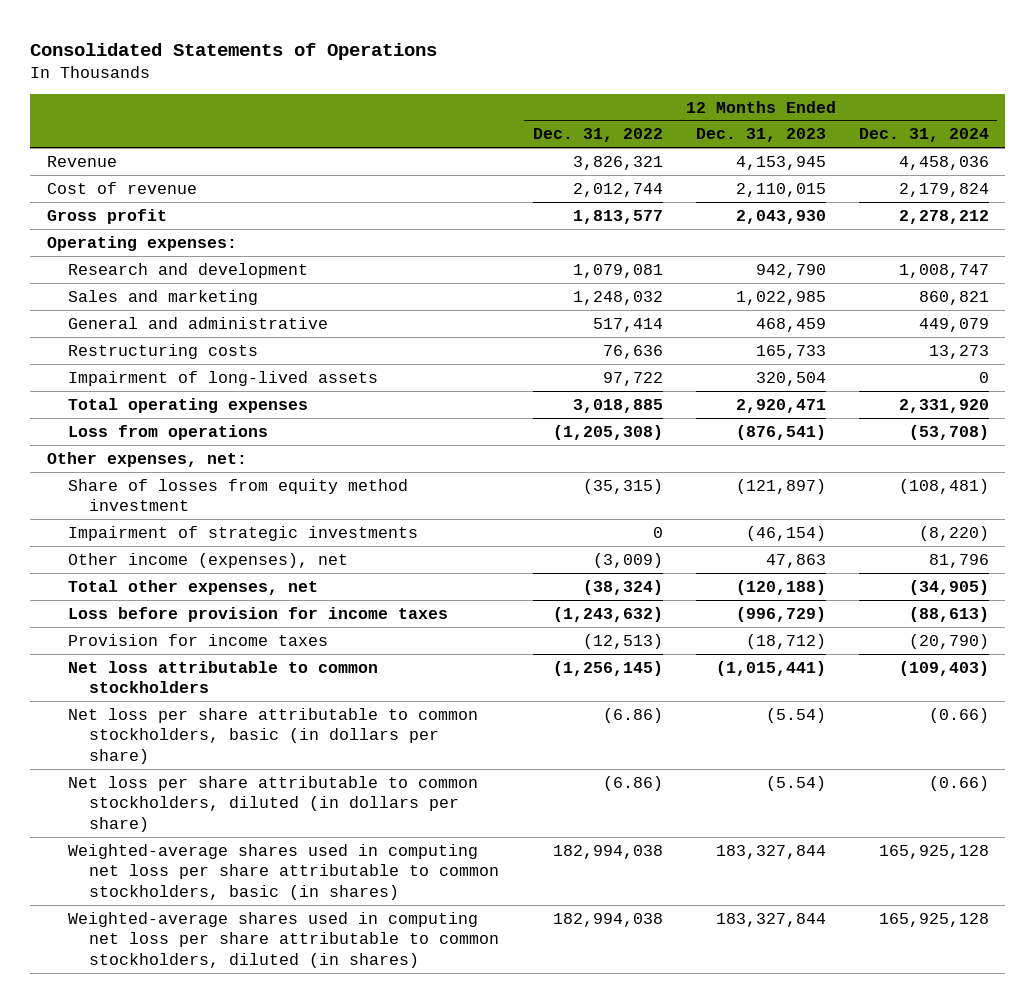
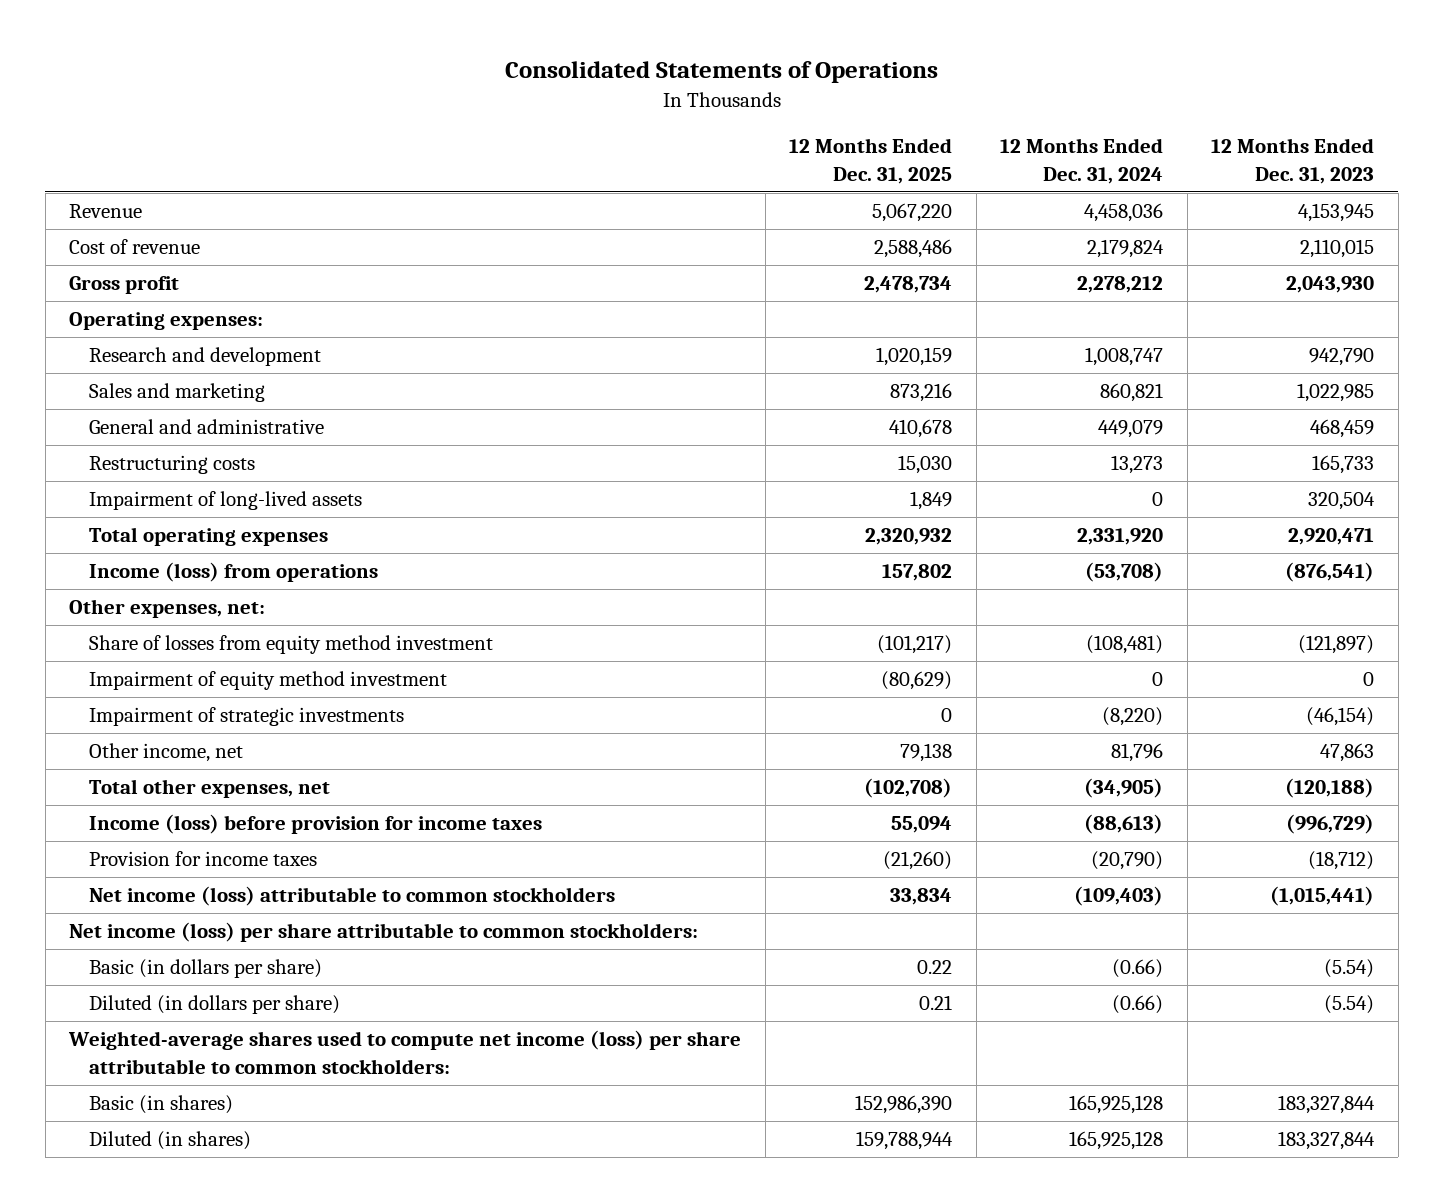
[532,128,663,143] Dec. 31, 2022 -> none
none -> [789,138,953,184] 12 Months Ended Dec. 31, 2025
[68,424,269,440] Loss from operations -> [89,562,379,583] Income (loss) from operations
none -> [89,671,448,691] Impairment of equity method investment
[68,552,349,568] Other income (expenses), net -> [89,743,244,763] Other income, net
[68,606,449,622] Loss before provision for income taxes -> [89,814,543,835] Income (loss) before provision for income taxes
[68,660,379,694] Net loss attributable to common stockholders -> [89,886,616,907] Net income (loss) attributable to common stockholders
none -> [69,922,699,943] Net income (loss) per share attributable to common stockholders:
[68,707,479,764] Net loss per share attributable to common stockholders, basic (in dollars per share) -> [89,959,323,979] Basic (in dollars per share)
[68,775,479,832] Net loss per share attributable to common stockholders, diluted (in dollars per share) -> [89,995,341,1015] Diluted (in dollars per share)
none -> [68,1030,742,1074] Weighted-average shares used to compute net income (loss) per share attributable to common stockholders:
[68,843,500,900] Weighted-average shares used in computing net loss per share attributable to common stockholders, basic (in shares) -> [89,1095,234,1115] Basic (in shares)
[68,911,500,968] Weighted-average shares used in computing net loss per share attributable to common stockholders, diluted (in shares) -> [89,1131,252,1151] Diluted (in shares)

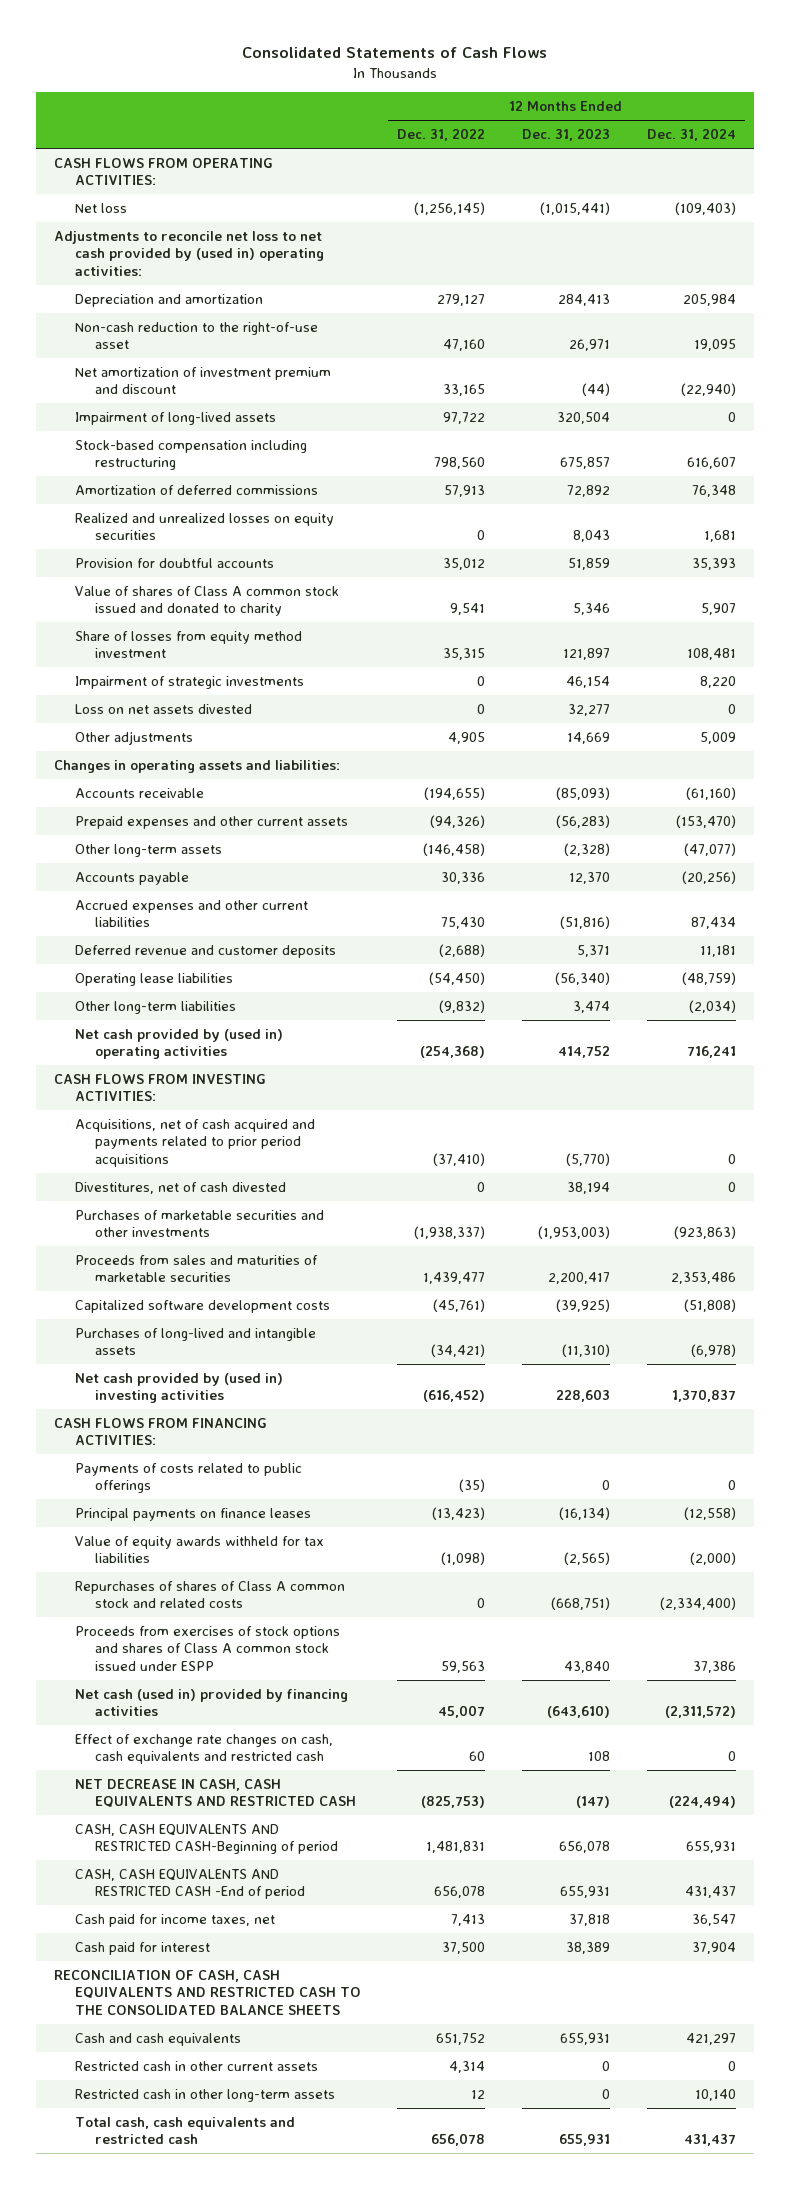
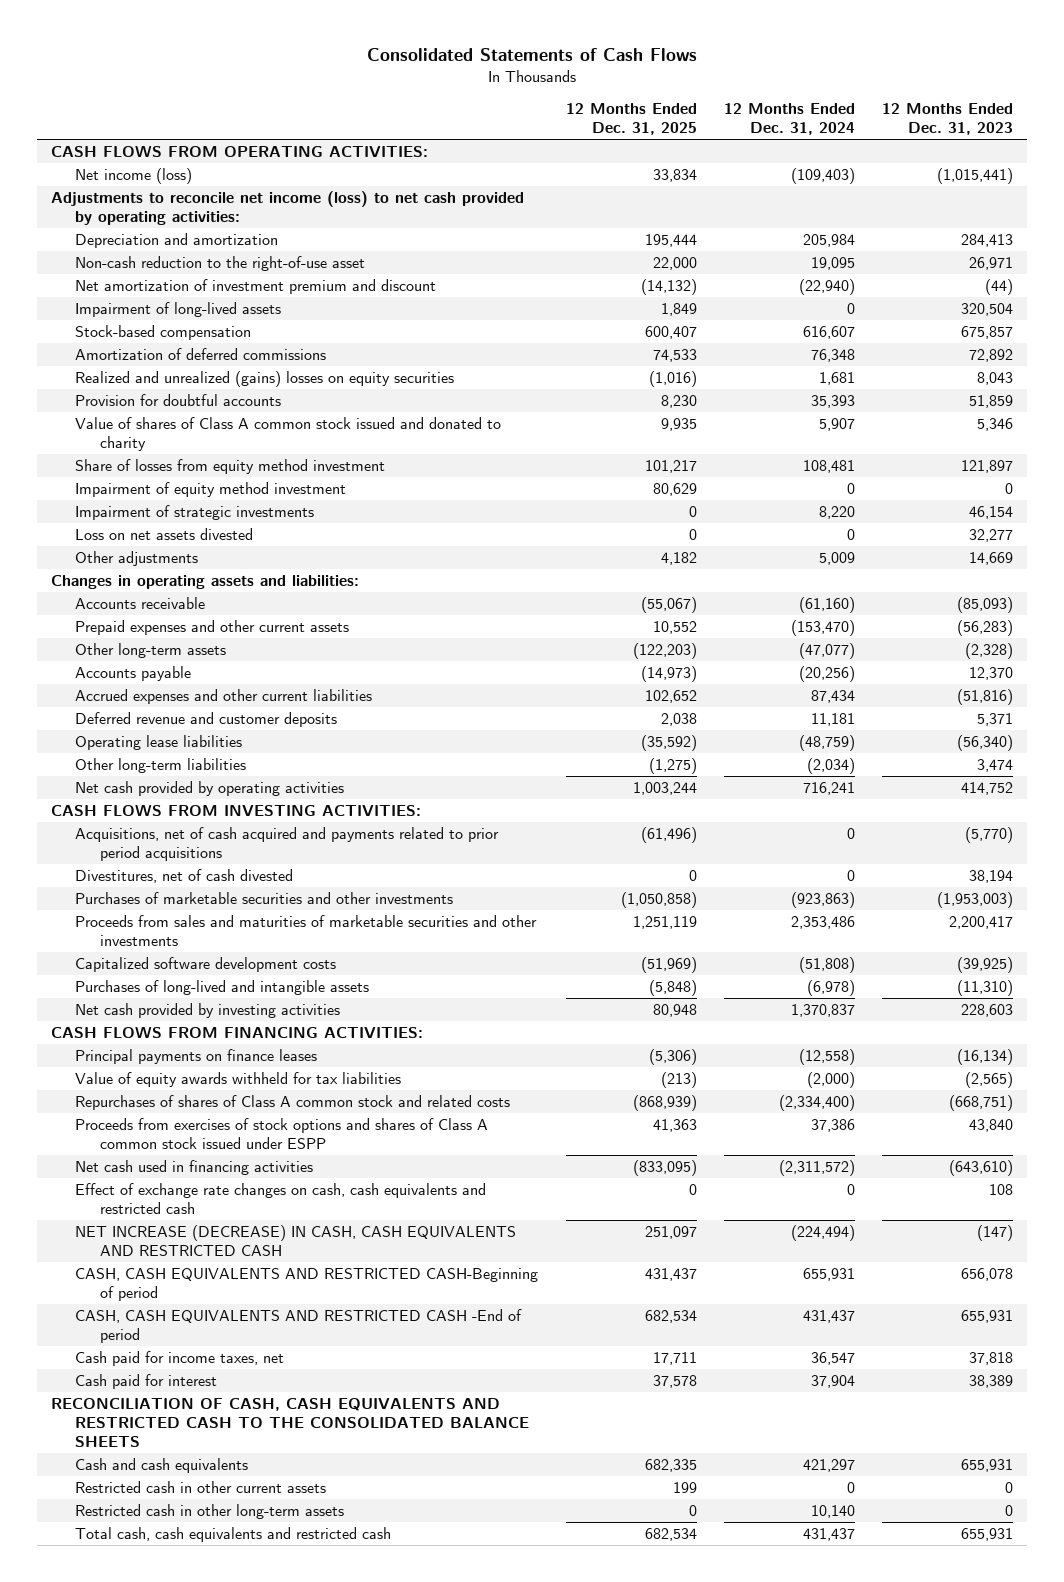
[397,128,486,142] Dec. 31, 2022 -> none
none -> [565,103,697,136] 12 Months Ended Dec. 31, 2025
[74,202,127,213] Net loss -> [75,167,193,184] Net income (loss)
[54,230,324,276] Adjustments to reconcile net loss to net cash provided by (used in) operating activities: -> [50,190,524,225] Adjustments to reconcile net income (loss) to net cash provided by operating activities:
[74,439,307,471] Stock-based compensation including restructuring -> [75,324,252,340] Stock-based compensation
[74,512,334,541] Realized and unrealized losses on equity securities -> [75,370,455,387] Realized and unrealized (gains) losses on equity securities
none -> [75,481,347,497] Impairment of equity method investment
[74,1028,283,1060] Net cash provided by (used in) operating activities -> [75,780,345,796] Net cash provided by operating activities
[74,1254,318,1283] Proceeds from sales and maturities of marketable securities -> [75,914,538,946] Proceeds from sales and maturities of marketable securities and other investments
[74,1372,283,1404] Net cash provided by (used in) investing activities -> [75,1002,341,1018] Net cash provided by investing activities
[74,1462,302,1494] Payments of costs related to public offerings -> none
[74,1688,348,1717] Net cash (used in) provided by financing activities -> [75,1159,314,1175] Net cash used in financing activities
[74,1778,356,1808] NET DECREASE IN CASH, CASH EQUIVALENTS AND RESTRICTED CASH -> [75,1224,517,1256] NET INCREASE (DECREASE) IN CASH, CASH EQUIVALENTS AND RESTRICTED CASH

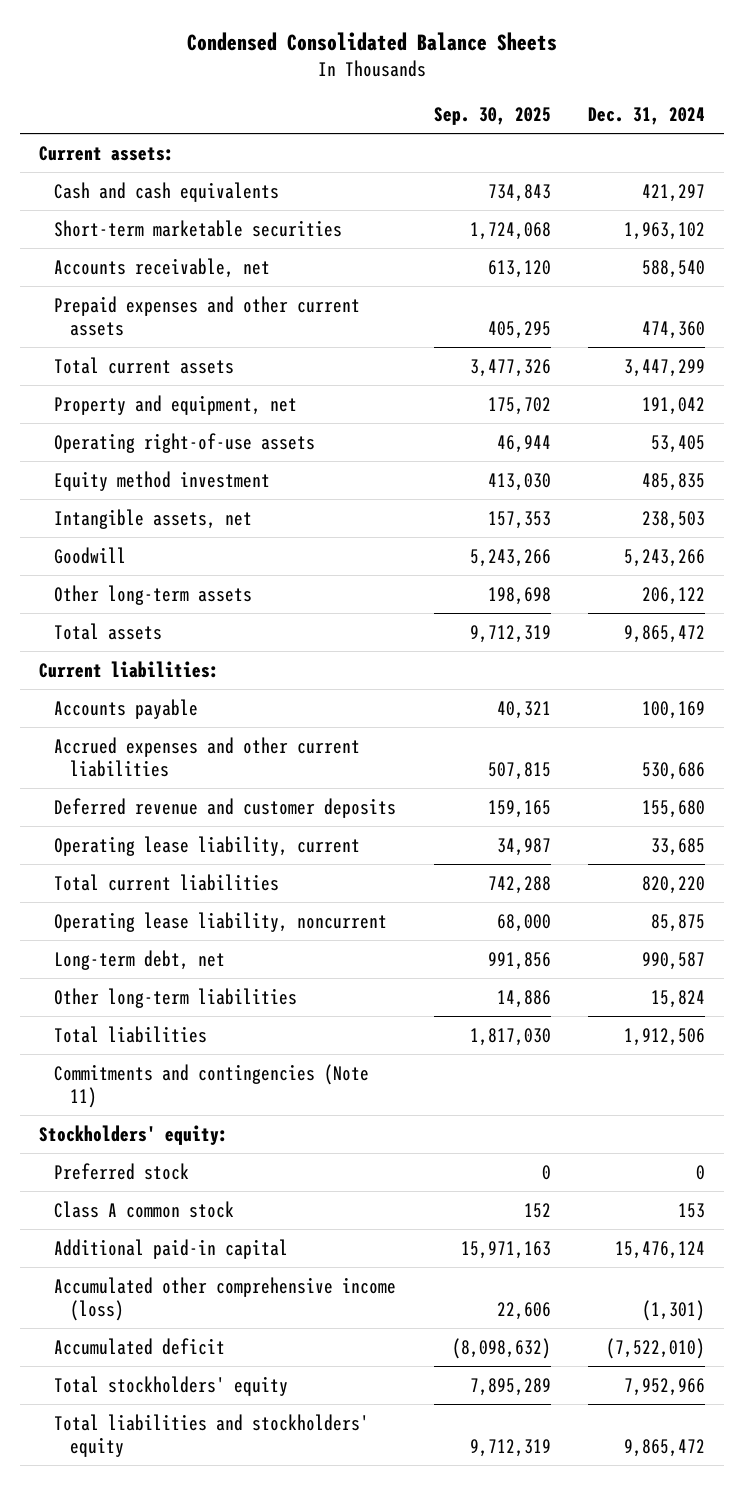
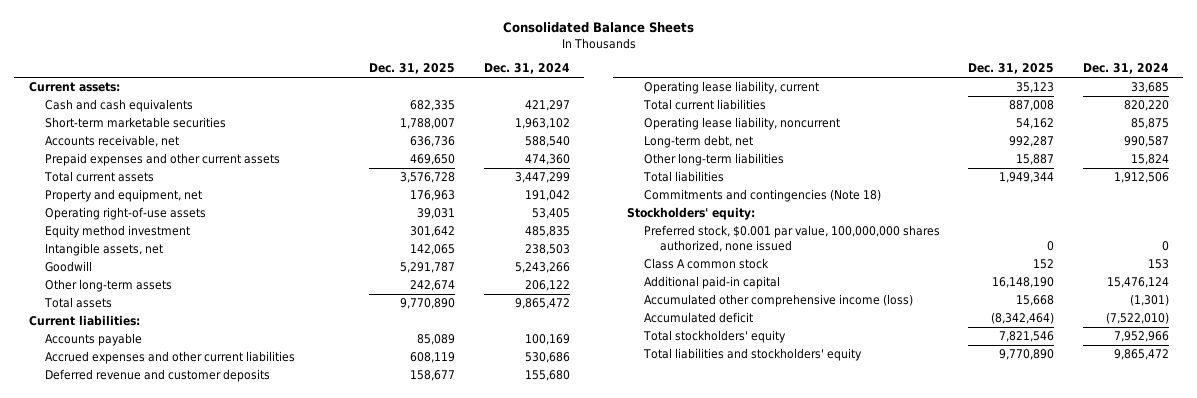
[186,32,557,52] Condensed Consolidated Balance Sheets -> [502,22,694,34] Consolidated Balance Sheets
[433,107,551,126] Sep. 30, 2025 -> none
none -> [369,63,456,75] Dec. 31, 2025
[54,1063,370,1108] Commitments and contingencies (Note 11) -> [643,189,881,203] Commitments and contingencies (Note 18)
[54,1162,190,1180] Preferred stock -> [643,225,940,253] Preferred stock, $0.001 par value, 100,000,000 shares authorized, none issued

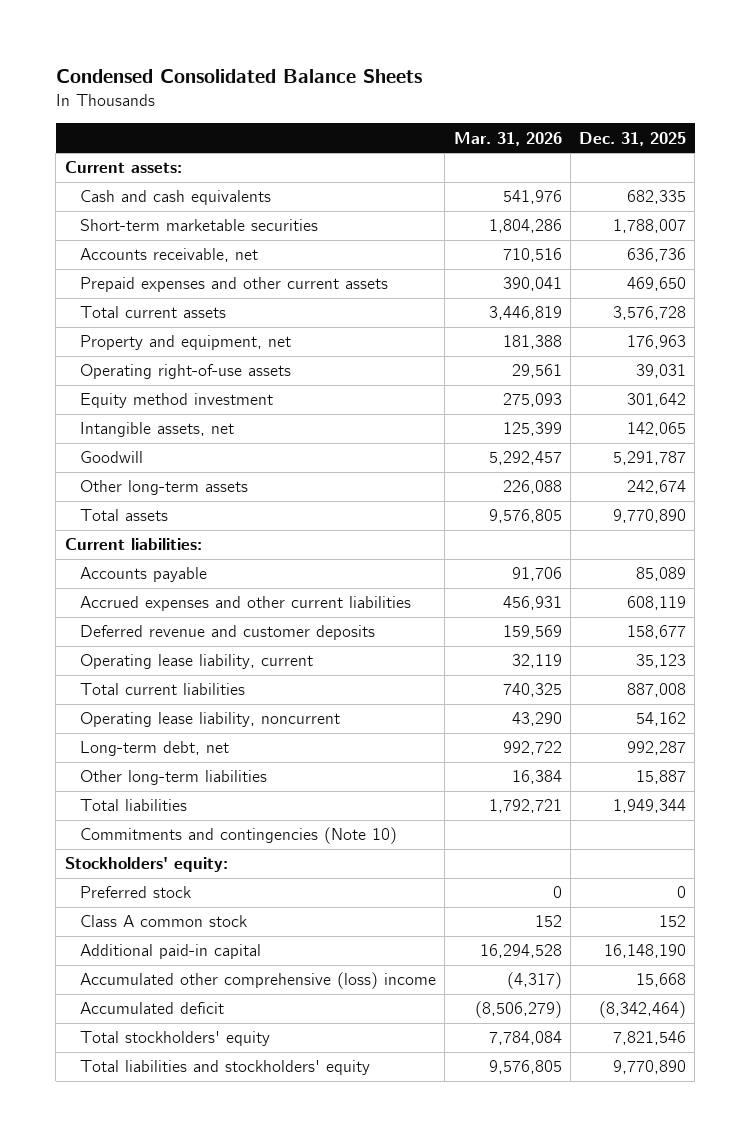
[502,22,694,34] Consolidated Balance Sheets -> [55,68,422,83] Condensed Consolidated Balance Sheets
[483,63,570,75] Dec. 31, 2024 -> none
none -> [453,131,562,146] Mar. 31, 2026
[643,189,881,203] Commitments and contingencies (Note 18) -> [80,827,398,845] Commitments and contingencies (Note 10)
[643,225,940,253] Preferred stock, $0.001 par value, 100,000,000 shares authorized, none issued -> [80,886,192,899] Preferred stock
[643,294,913,308] Accumulated other comprehensive income (loss) -> [80,972,437,990] Accumulated other comprehensive (loss) income

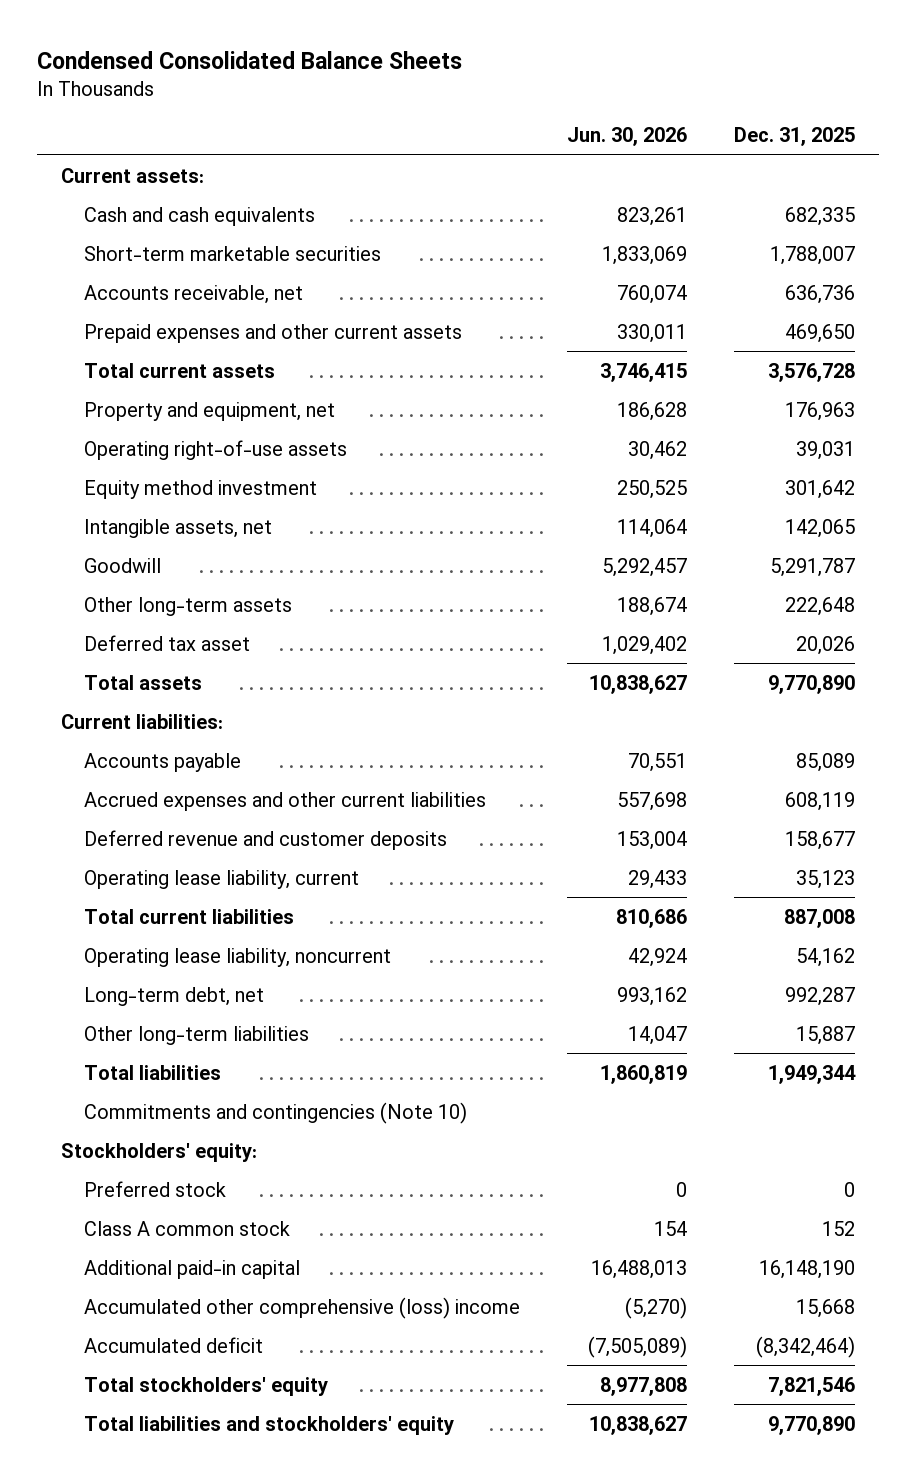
[453,131,562,146] Mar. 31, 2026 -> none
none -> [567,127,688,147] Jun. 30, 2026
[627,480,687,495] 242,674 -> [785,596,856,616] 222,648
none -> [84,634,251,651] Deferred tax asset

